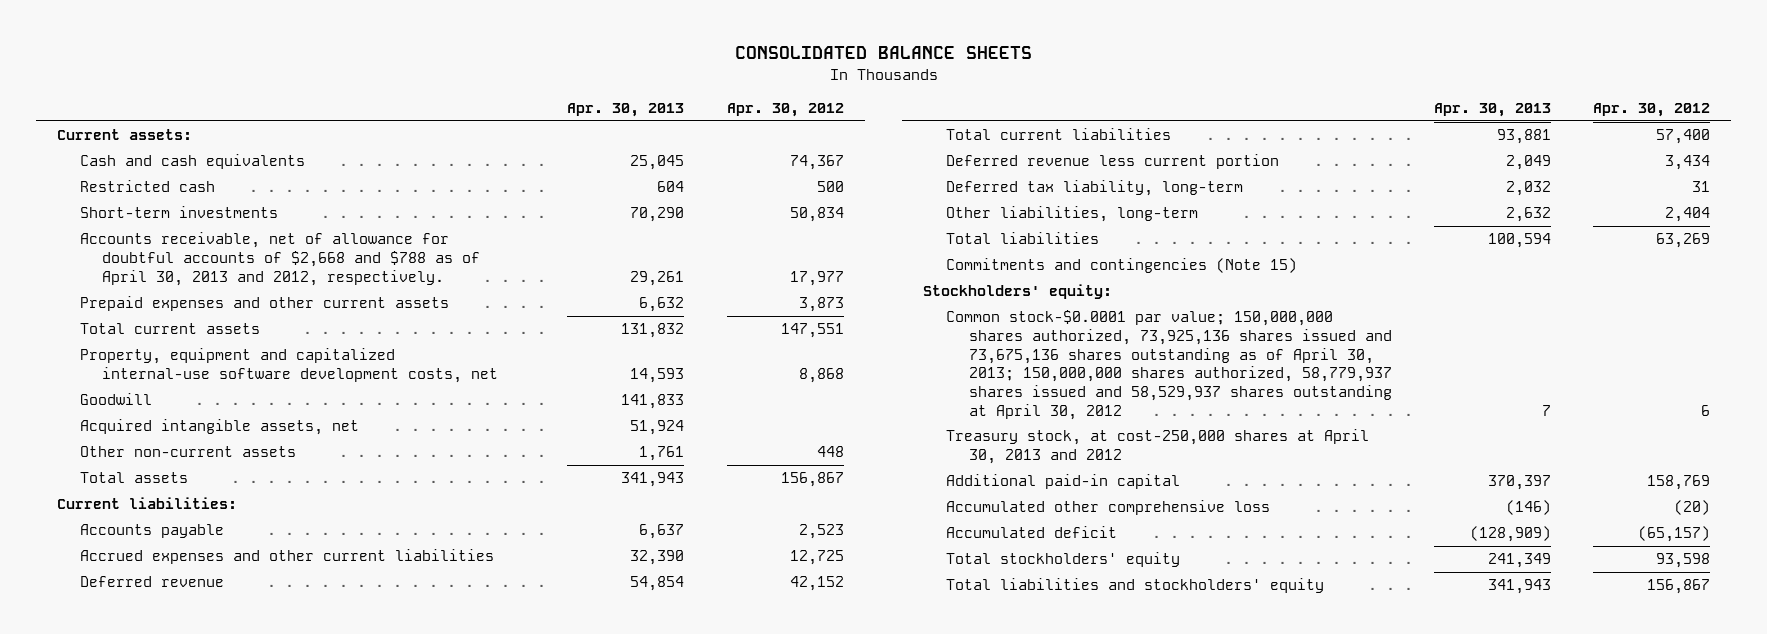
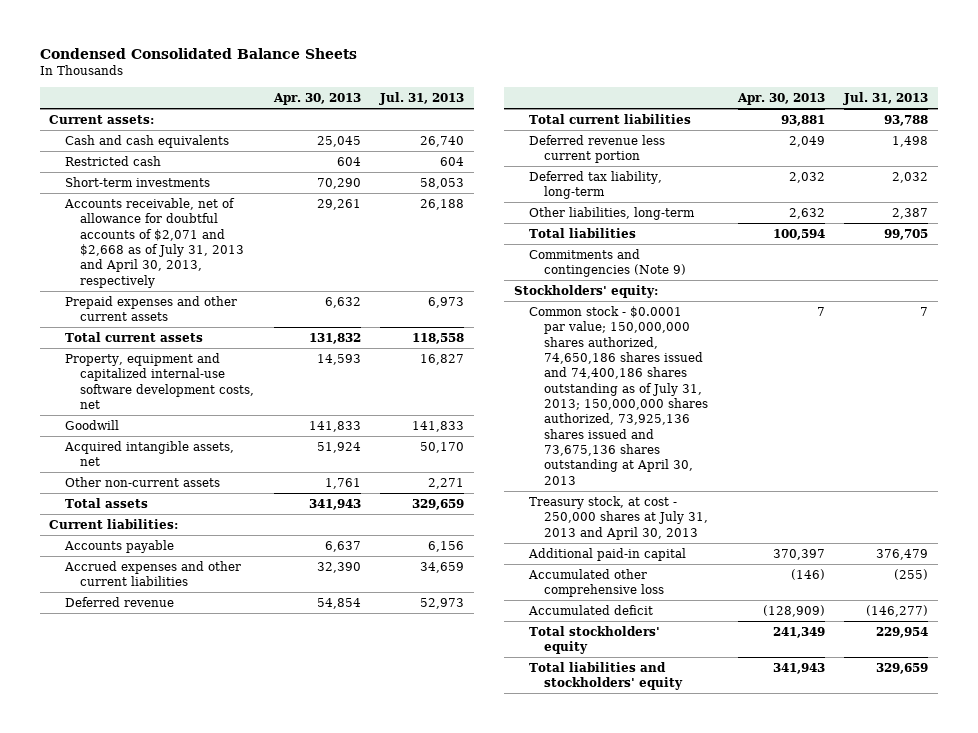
[734,46,1032,60] CONSOLIDATED BALANCE SHEETS -> [39,47,357,59] Condensed Consolidated Balance Sheets
[726,102,844,117] Apr. 30, 2012 -> none
none -> [378,92,464,106] Jul. 31, 2013
[79,232,481,286] Accounts receivable, net of allowance for doubtful accounts of $2,668 and $788 as of April 30, 2013 and 2012, respectively. -> [63,197,245,288] Accounts receivable, net of allowance for doubtful accounts of $2,071 and $2,668 as of July 31, 2013 and April 30, 2013, respectively
[946,258,1298,274] Commitments and contingencies (Note 15) -> [528,248,687,278] Commitments and contingencies (Note 9)
[946,310,1392,420] Common stock-$0.0001 par value; 150,000,000 shares authorized, 73,925,136 shares issued and 73,675,136 shares outstanding as of April 30, 2013; 150,000,000 shares authorized, 58,779,937 shares issued and 58,529,937 shares outstanding at April 30, 2012 -> [528,305,709,485] Common stock - $0.0001 par value; 150,000,000 shares authorized, 74,650,186 shares issued and 74,400,186 shares outstanding as of July 31, 2013; 150,000,000 shares authorized, 73,925,136 shares issued and 73,675,136 shares outstanding at April 30, 2013
[946,429,1370,465] Treasury stock, at cost-250,000 shares at April 30, 2013 and 2012 -> [528,495,709,540] Treasury stock, at cost - 250,000 shares at July 31, 2013 and April 30, 2013

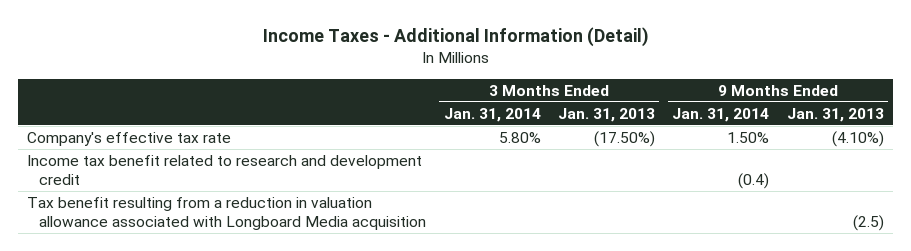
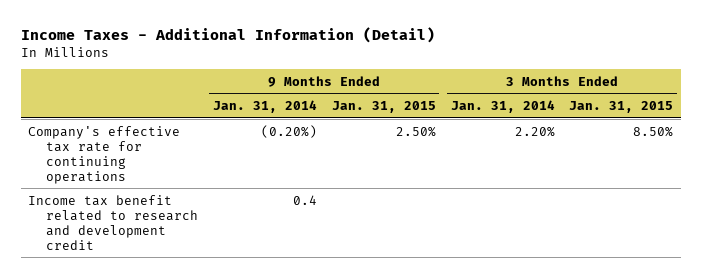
[557,107,655,122] Jan. 31, 2013 -> none
[786,107,884,122] Jan. 31, 2013 -> none
none -> [331,101,436,114] Jan. 31, 2015
none -> [569,101,674,114] Jan. 31, 2015
[27,196,427,230] Tax benefit resulting from a reduction in valuation allowance associated with Longboard Media acquisition -> none
[27,131,232,146] Company's effective tax rate -> [28,125,181,184] Company's effective tax rate for continuing operations
[498,131,541,143] 5.80% -> [514,125,555,137] 2.20%
[727,131,770,143] 1.50% -> [260,124,317,138] (0.20%)
[738,172,770,189] (0.4) -> [292,194,317,205] 0.4

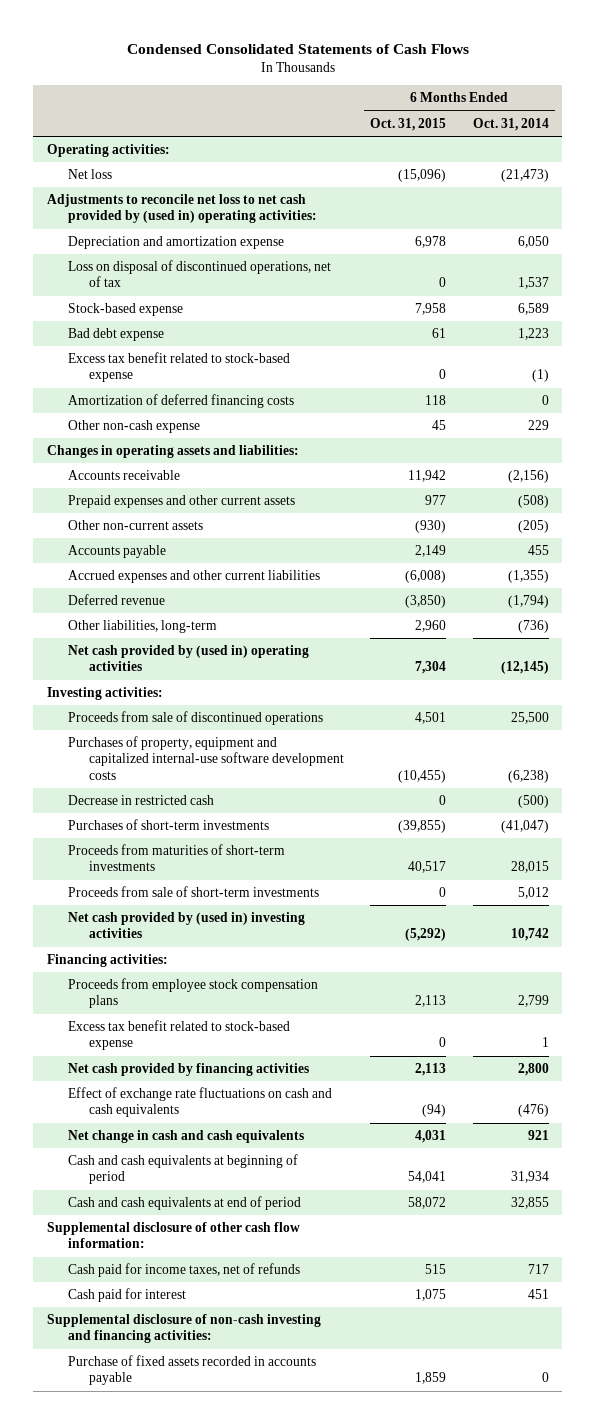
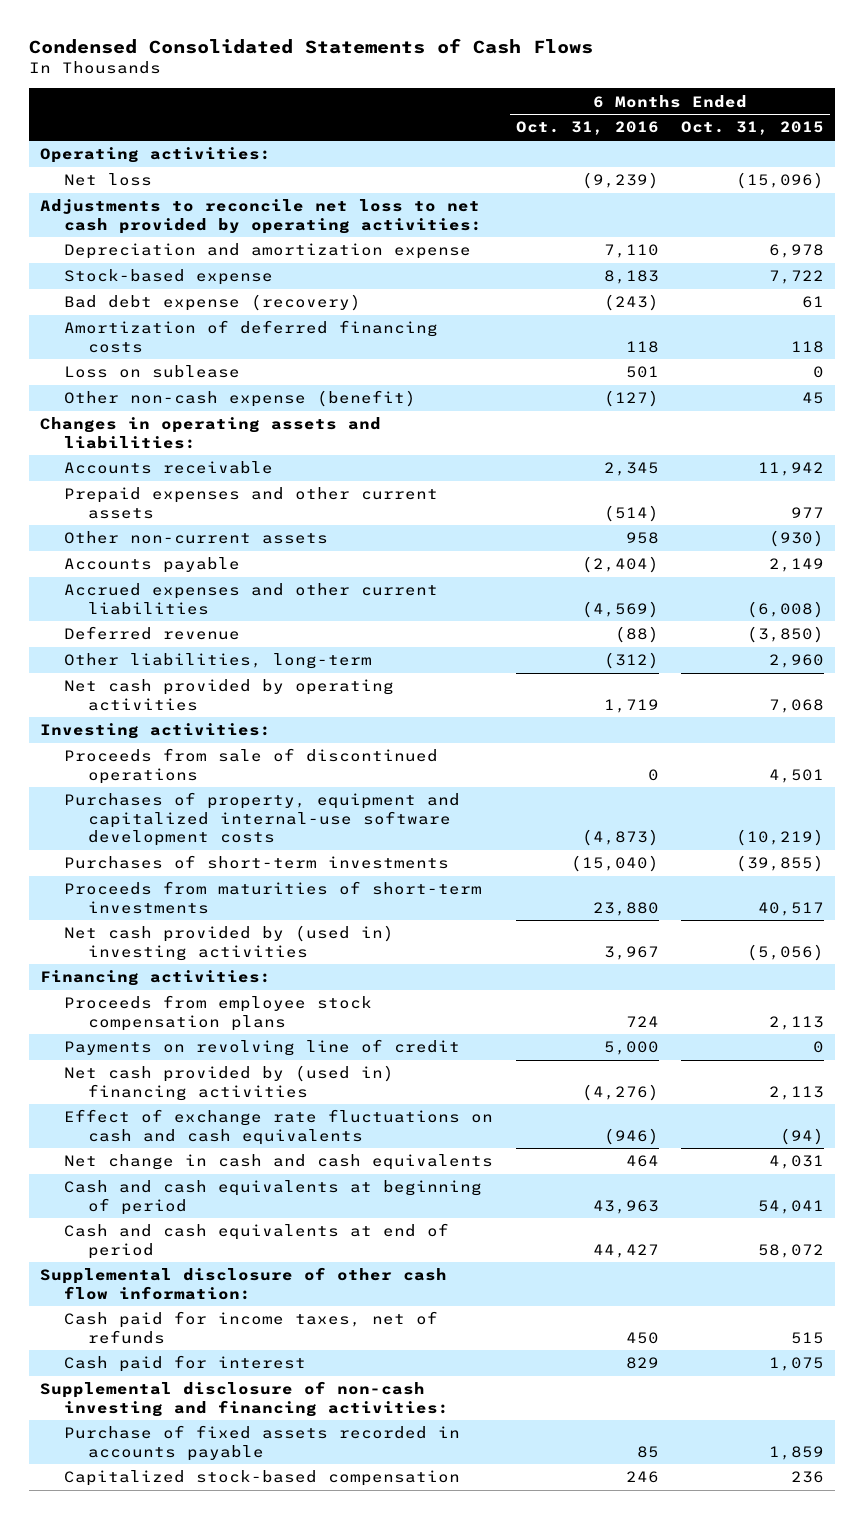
[472,117,549,131] Oct. 31, 2014 -> none
none -> [515,121,659,136] Oct. 31, 2016
[46,194,317,224] Adjustments to reconcile net loss to net cash provided by (used in) operating activities: -> [40,199,483,234] Adjustments to reconcile net loss to net cash provided by operating activities:
[67,260,331,288] Loss on disposal of discontinued operations, net of tax -> none
[67,352,290,383] Excess tax benefit related to stock-based expense -> none
[415,303,447,316] 7,958 -> [769,270,825,285] 7,722
[67,328,164,342] Bad debt expense -> [64,294,362,312] Bad debt expense (recovery)
none -> [64,365,241,379] Loss on sublease
[67,420,200,434] Other non-cash expense -> [64,390,417,408] Other non-cash expense (benefit)
[67,645,309,672] Net cash provided by (used in) operating activities -> [64,679,395,711] Net cash provided by operating activities
[415,661,447,675] 7,304 -> [769,698,825,713] 7,068
[67,795,214,806] Decrease in restricted cash -> none
[398,769,447,783] (10,455) -> [736,829,825,847] (10,219)
[67,886,319,898] Proceeds from sale of short-term investments -> none
[405,928,447,942] (5,292) -> [747,943,825,961] (5,056)
[67,1020,290,1051] Excess tax benefit related to stock-based expense -> none
none -> [64,1039,461,1057] Payments on revolving line of credit
[67,1063,309,1077] Net cash provided by financing activities -> [64,1065,395,1101] Net cash provided by (used in) financing activities
none -> [64,1470,461,1487] Capitalized stock-based compensation

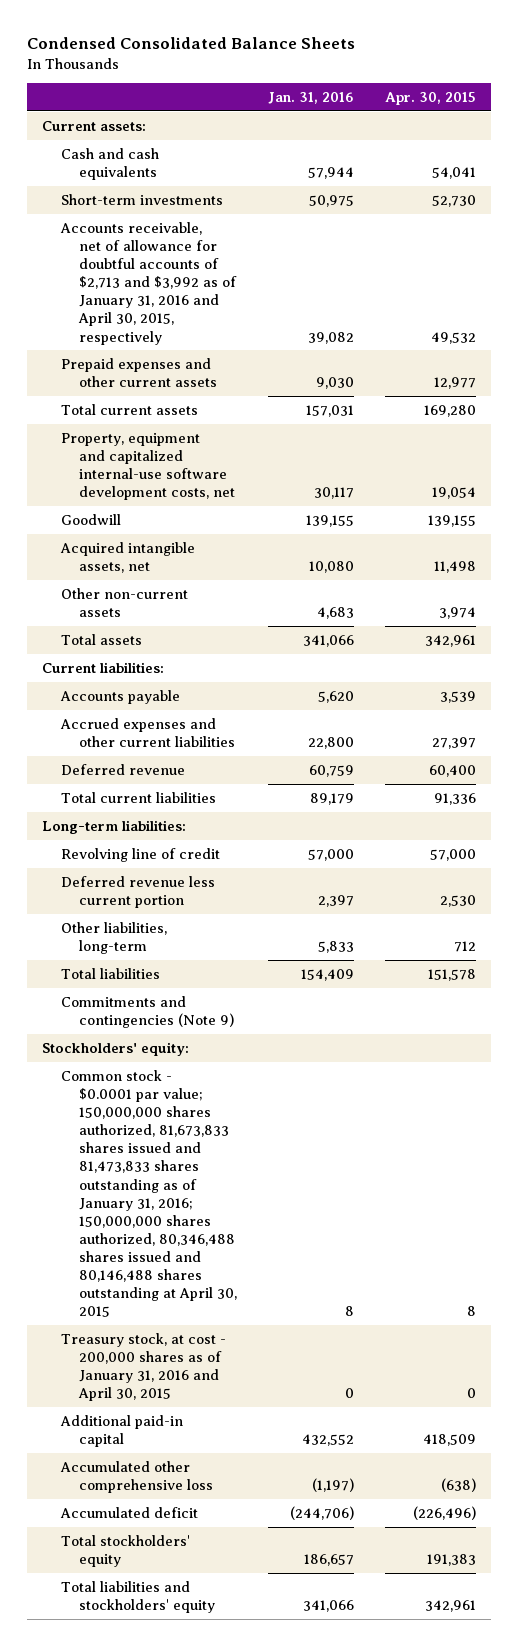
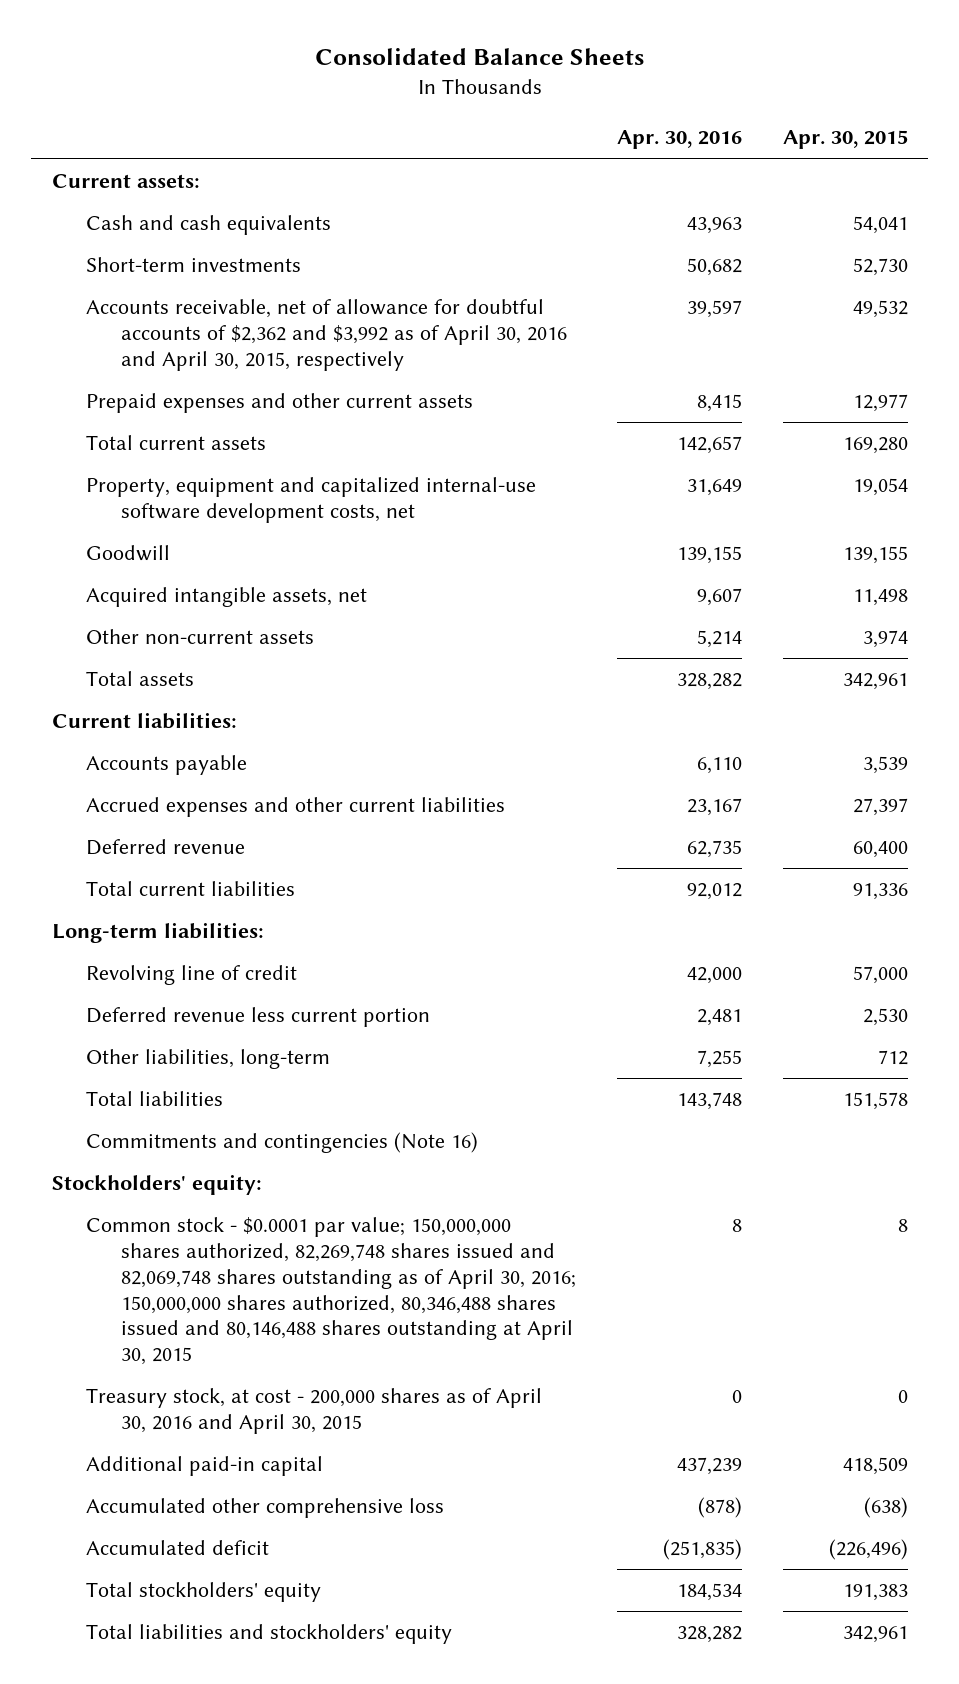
[26,37,355,50] Condensed Consolidated Balance Sheets -> [314,47,644,65] Consolidated Balance Sheets
[268,92,355,105] Jan. 31, 2016 -> none
none -> [616,130,742,150] Apr. 30, 2016
[59,221,238,345] Accounts receivable, net of allowance for doubtful accounts of $2,713 and $3,992 as of January 31, 2016 and April 30, 2015, respectively -> [86,299,567,371] Accounts receivable, net of allowance for doubtful accounts of $2,362 and $3,992 as of April 30, 2016 and April 30, 2015, respectively
[60,995,235,1028] Commitments and contingencies (Note 9) -> [86,1132,479,1154] Commitments and contingencies (Note 16)
[60,1069,238,1318] Common stock - $0.0001 par value; 150,000,000 shares authorized, 81,673,833 shares issued and 81,473,833 shares outstanding as of January 31, 2016; 150,000,000 shares authorized, 80,346,488 shares issued and 80,146,488 shares outstanding at April 30, 2015 -> [86,1217,576,1366] Common stock - $0.0001 par value; 150,000,000 shares authorized, 82,269,748 shares issued and 82,069,748 shares outstanding as of April 30, 2016; 150,000,000 shares authorized, 80,346,488 shares issued and 80,146,488 shares outstanding at April 30, 2015
[60,1332,226,1402] Treasury stock, at cost - 200,000 shares as of January 31, 2016 and April 30, 2015 -> [86,1388,543,1435] Treasury stock, at cost - 200,000 shares as of April 30, 2016 and April 30, 2015

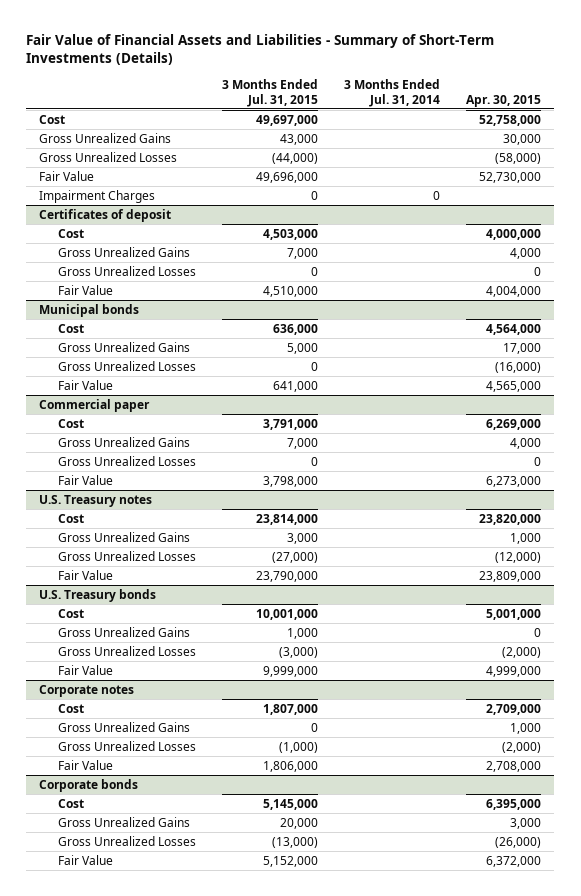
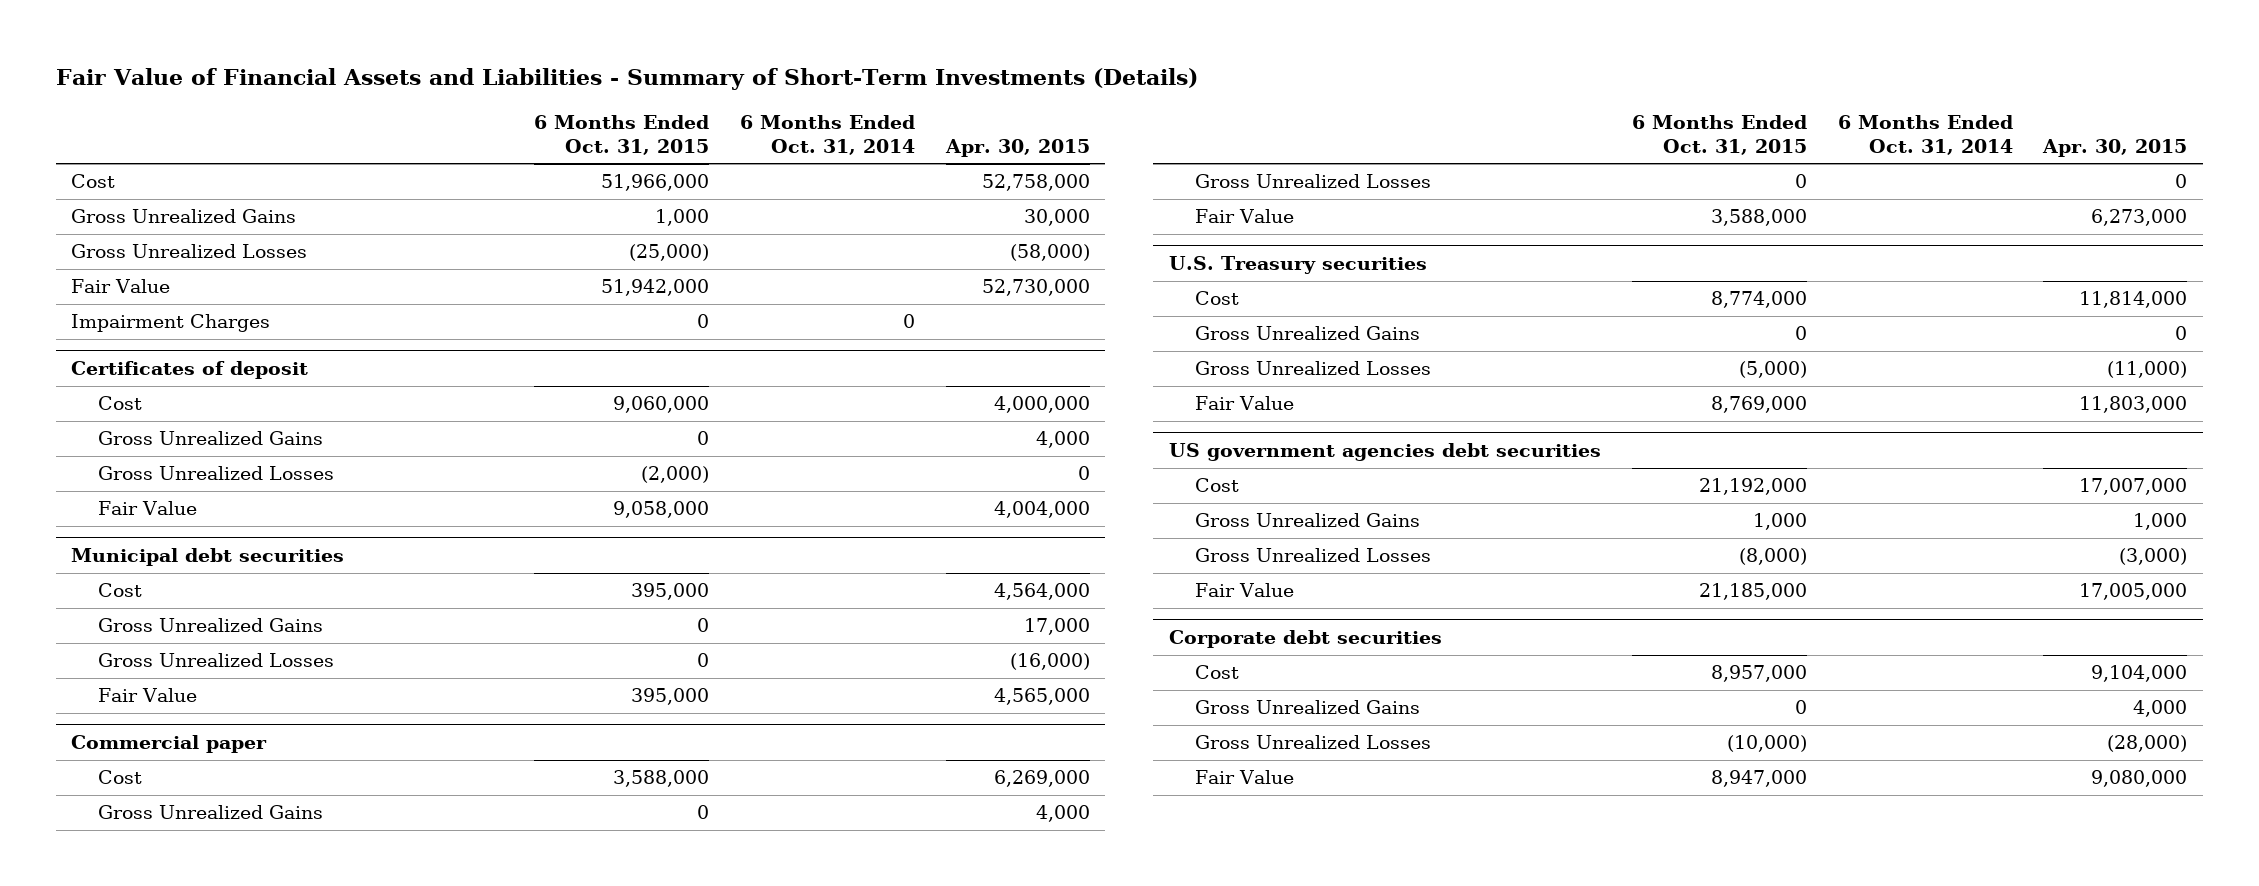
[221,78,318,107] 3 Months Ended Jul. 31, 2015 -> none
[344,78,441,107] 3 Months Ended Jul. 31, 2014 -> none
none -> [534,114,710,155] 6 Months Ended Oct. 31, 2015
none -> [739,114,915,155] 6 Months Ended Oct. 31, 2014
[39,303,140,317] Municipal bonds -> [71,548,345,567] Municipal debt securities
[57,531,190,542] Gross Unrealized Gains -> none
[57,550,196,561] Gross Unrealized Losses -> none
[57,569,113,580] Fair Value -> none
[39,588,157,602] U.S. Treasury bonds -> none
[57,608,84,618] Cost -> none
[39,494,153,507] U.S. Treasury notes -> [1168,256,1427,275] U.S. Treasury securities
[479,513,542,525] 23,820,000 -> [2079,291,2188,309] 11,814,000
[39,684,135,697] Corporate notes -> none
[502,646,542,658] (2,000) -> [2107,361,2188,379] (11,000)
[486,665,542,677] 4,999,000 -> [2079,396,2188,414] 11,803,000
none -> [1168,443,1601,462] US government agencies debt securities
[486,703,542,715] 2,709,000 -> [2079,478,2188,496] 17,007,000
[39,778,139,792] Corporate bonds -> none
[502,741,542,753] (2,000) -> [2119,548,2188,566] (3,000)
[486,760,542,772] 2,708,000 -> [2079,583,2188,601] 17,005,000
none -> [1168,630,1442,649] Corporate debt securities
[486,798,542,810] 6,395,000 -> [2091,665,2188,683] 9,104,000
[510,817,542,829] 3,000 -> [2133,700,2188,718] 4,000
[495,836,542,848] (26,000) -> [2107,735,2188,753] (28,000)
[486,855,542,867] 6,372,000 -> [2091,770,2188,788] 9,080,000

